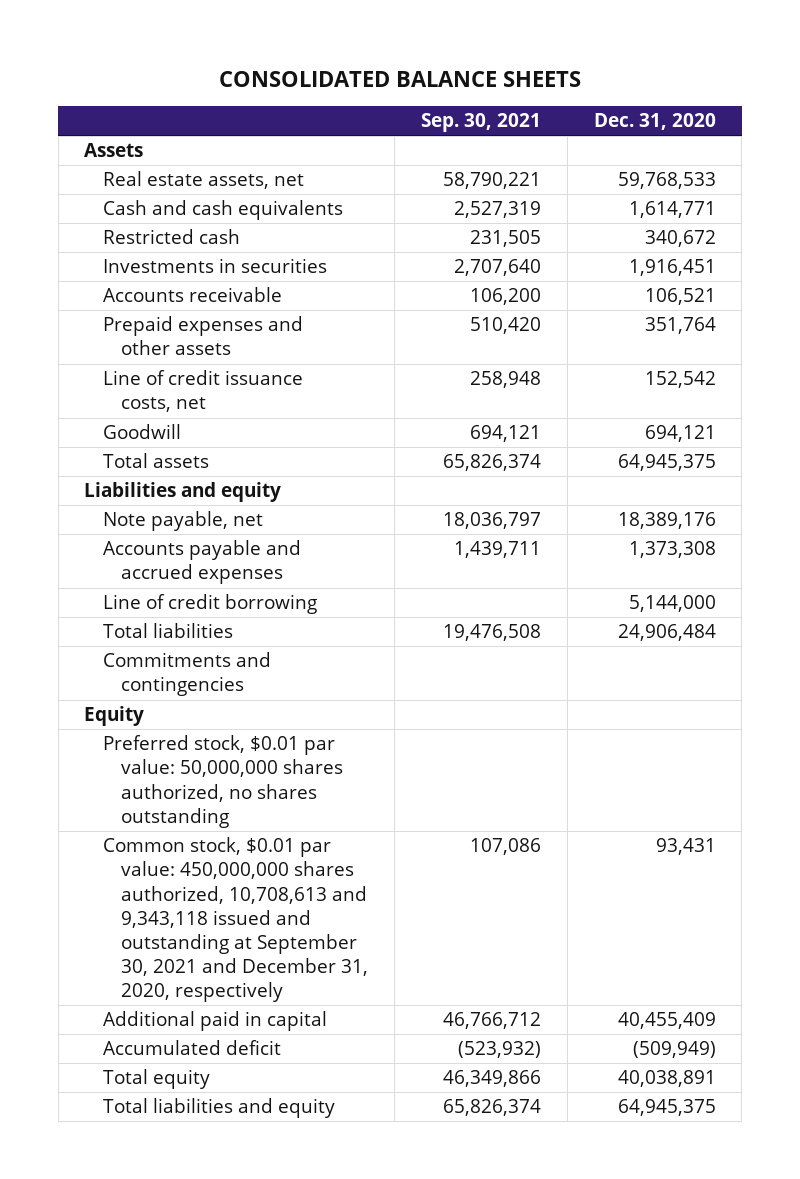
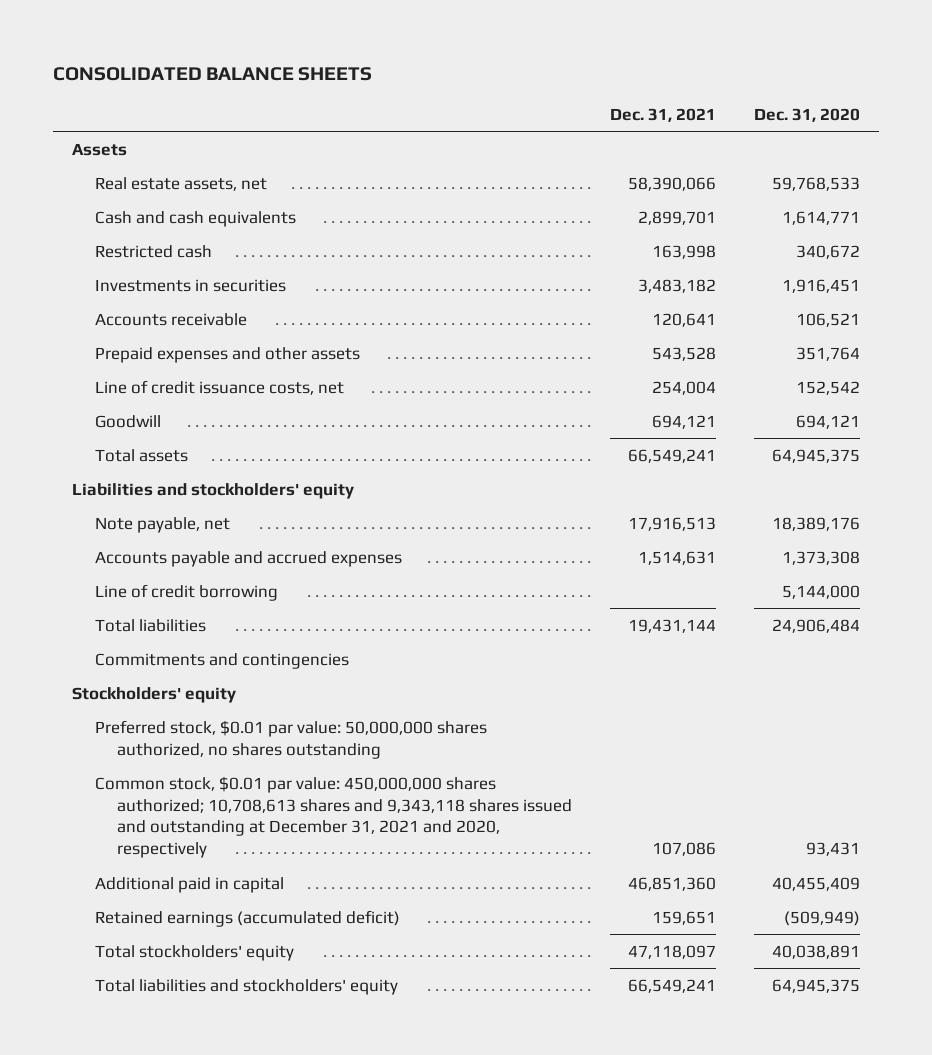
[420,113,541,133] Sep. 30, 2021 -> none
none -> [610,107,717,122] Dec. 31, 2021
[84,482,282,503] Liabilities and equity -> [72,482,355,499] Liabilities and stockholders' equity
[84,706,145,727] Equity -> [72,686,237,703] Stockholders' equity
[102,837,369,1003] Common stock, $0.01 par value: 450,000,000 shares authorized, 10,708,613 and 9,343,118 issued and outstanding at September 30, 2021 and December 31, 2020, respectively -> [94,775,573,859] Common stock, $0.01 par value: 450,000,000 shares authorized; 10,708,613 shares and 9,343,118 shares issued and outstanding at December 31, 2021 and 2020, respectively
[102,1040,281,1056] Accumulated deficit -> [94,909,400,927] Retained earnings (accumulated deficit)
[102,1069,210,1090] Total equity -> [94,944,294,961] Total stockholders' equity
[102,1098,335,1119] Total liabilities and equity -> [94,978,398,995] Total liabilities and stockholders' equity

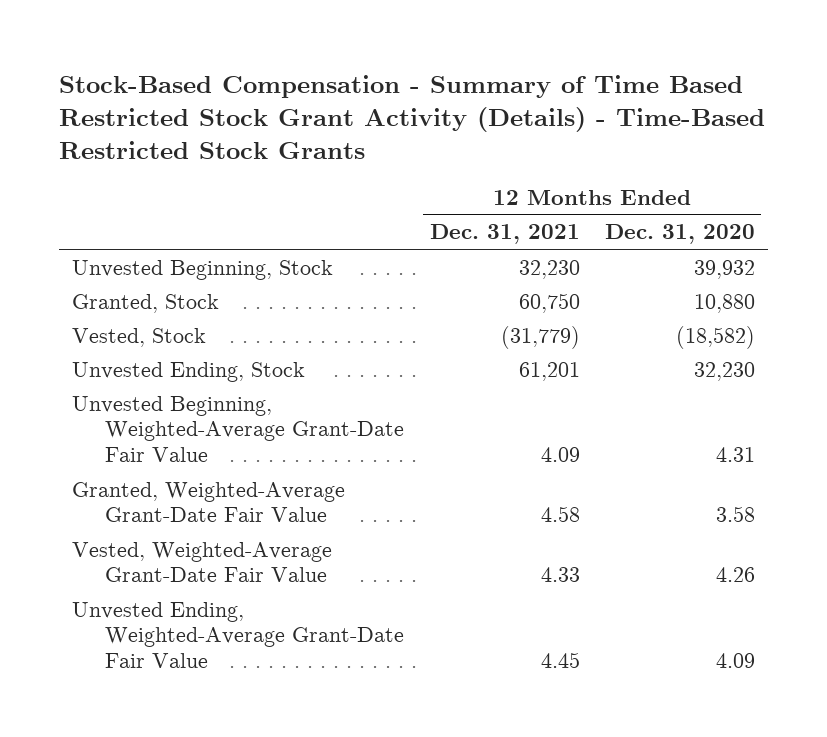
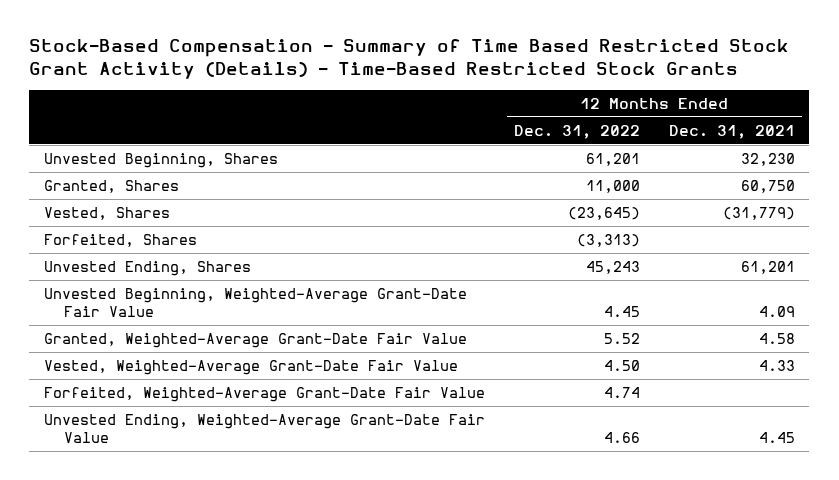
[605,224,756,245] Dec. 31, 2020 -> none
none -> [513,124,640,139] Dec. 31, 2022
[72,259,334,280] Unvested Beginning, Stock -> [43,153,278,169] Unvested Beginning, Shares
[72,293,220,313] Granted, Stock -> [43,180,179,194] Granted, Shares
[72,327,207,347] Vested, Stock -> [43,207,170,221] Vested, Shares
none -> [43,234,197,248] Forfeited, Shares
[72,361,306,382] Unvested Ending, Stock -> [43,261,251,277] Unvested Ending, Shares
none -> [43,387,485,403] Forfeited, Weighted-Average Grant-Date Fair Value

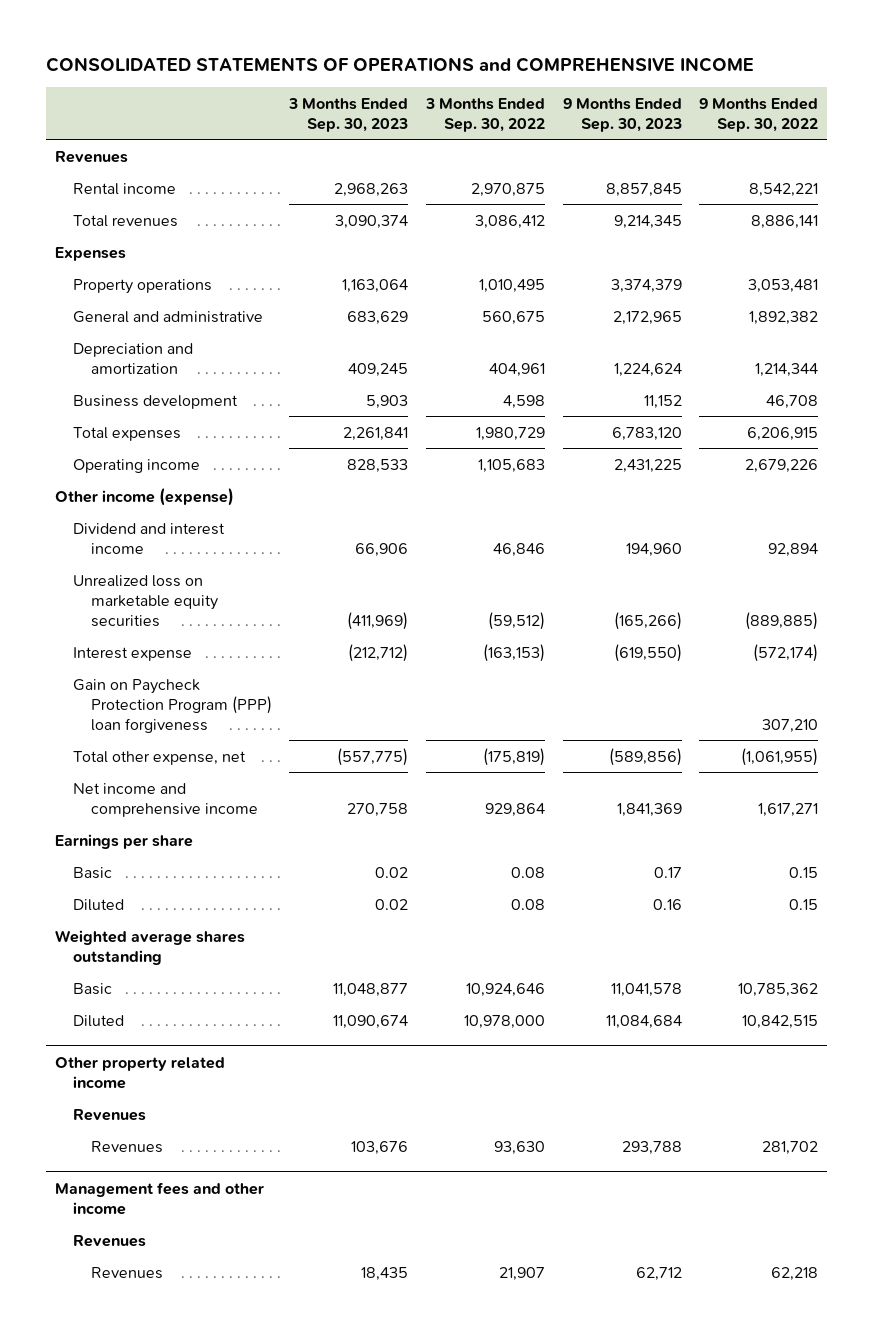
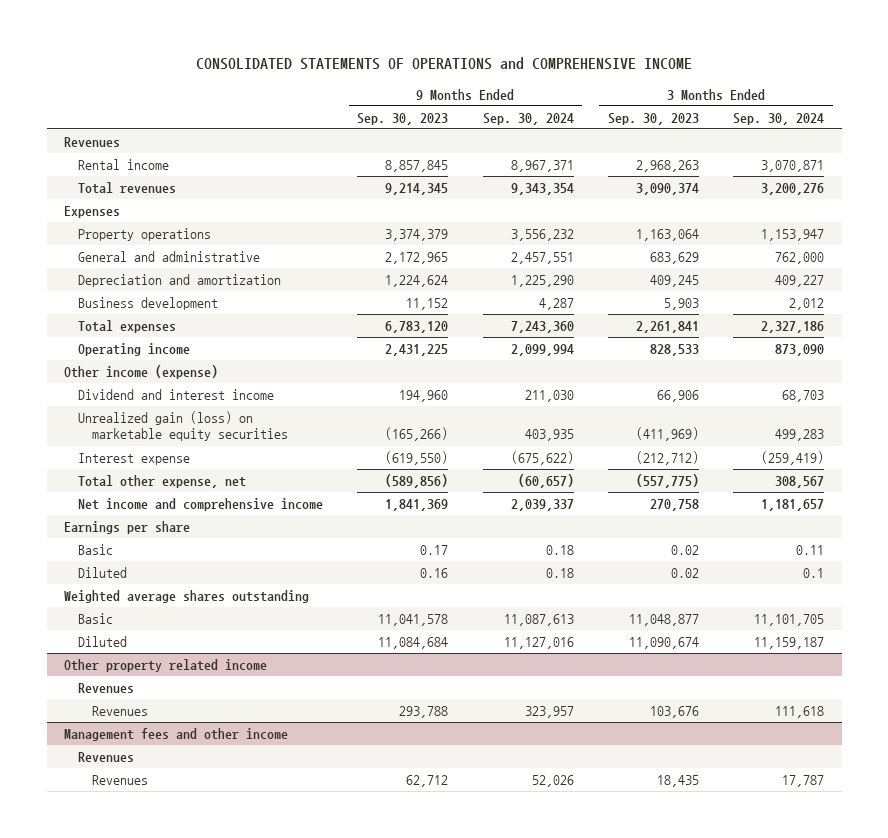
[425,97,546,132] 3 Months Ended Sep. 30, 2022 -> none
[699,97,819,132] 9 Months Ended Sep. 30, 2022 -> none
none -> [482,112,574,125] Sep. 30, 2024
none -> [733,112,825,125] Sep. 30, 2024
[72,574,218,627] Unrealized loss on marketable equity securities -> [77,411,288,442] Unrealized gain (loss) on marketable equity securities
[72,678,272,733] Gain on Paycheck Protection Program (PPP) loan forgiveness -> none

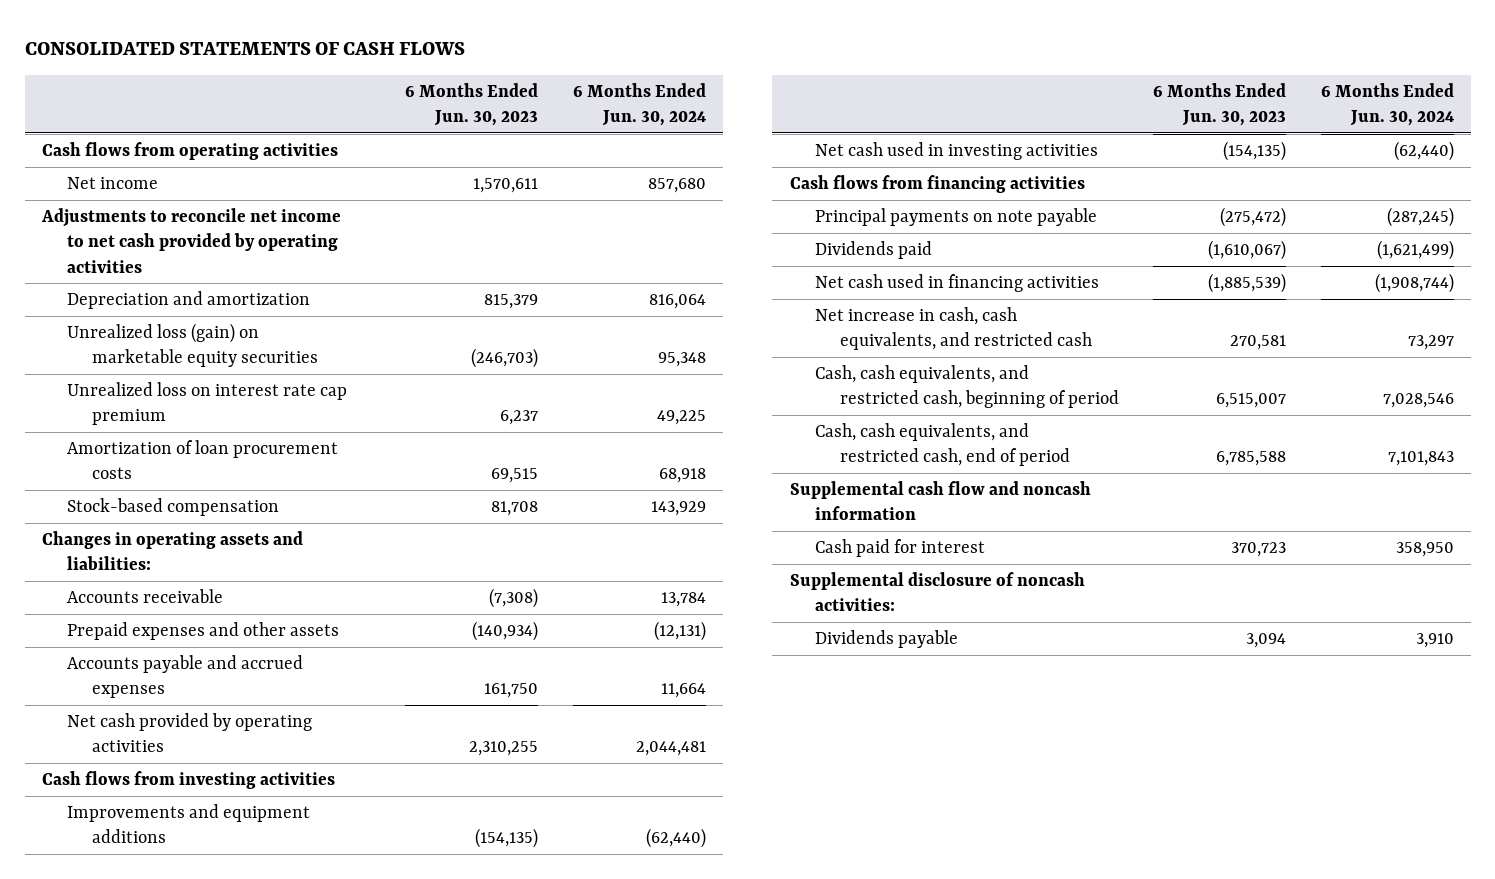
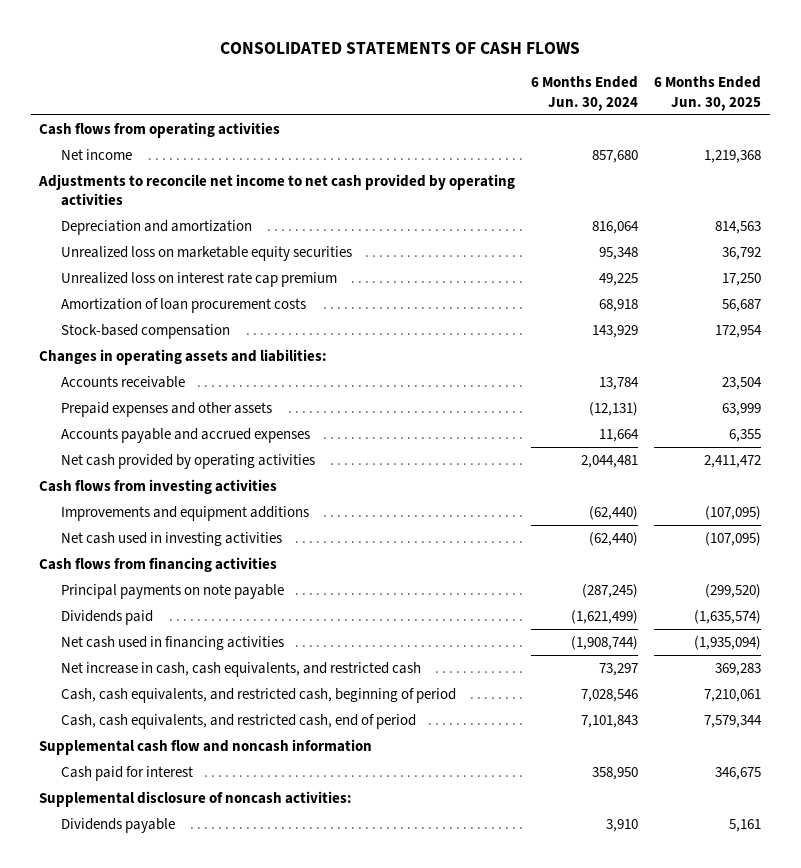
[405,82,539,127] 6 Months Ended Jun. 30, 2023 -> none
none -> [654,76,762,112] 6 Months Ended Jun. 30, 2025
[66,322,319,368] Unrealized loss (gain) on marketable equity securities -> [60,245,352,261] Unrealized loss on marketable equity securities

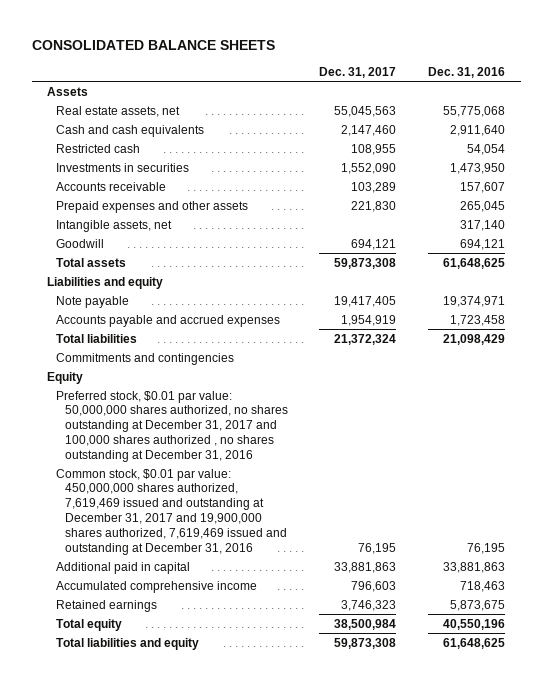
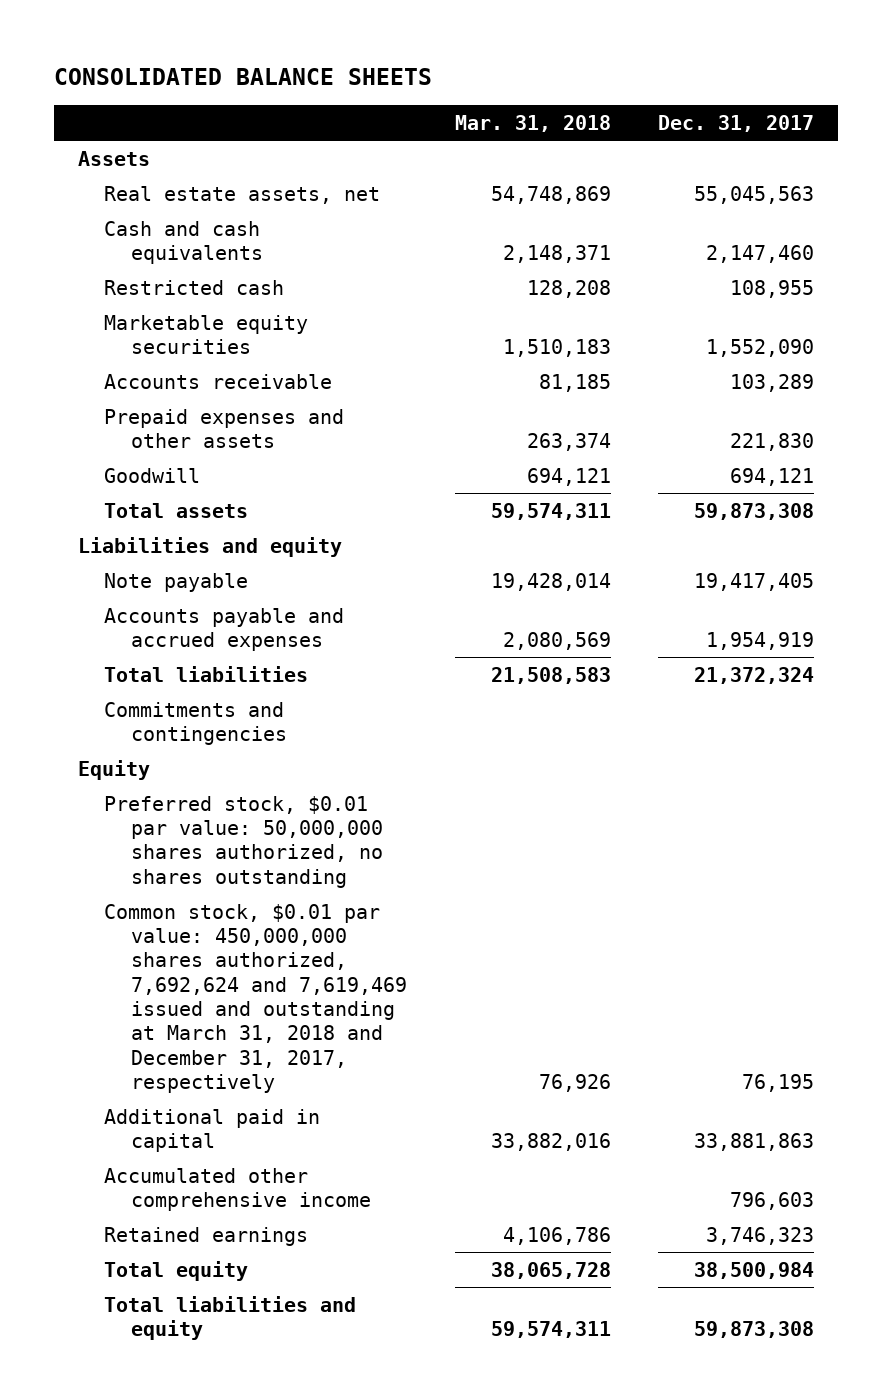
[427,66,505,78] Dec. 31, 2016 -> none
none -> [454,115,611,133] Mar. 31, 2018
[56,162,190,172] Investments in securities -> [104,314,309,355] Marketable equity securities
[56,219,173,232] Intangible assets, net -> none
[56,390,288,462] Preferred stock, $0.01 par value: 50,000,000 shares authorized, no shares outstanding at December 31, 2017 and 100,000 shares authorized , no shares outstanding at December 31, 2016 -> [104,795,384,888] Preferred stock, $0.01 par value: 50,000,000 shares authorized, no shares outstanding
[56,468,287,555] Common stock, $0.01 par value: 450,000,000 shares authorized, 7,619,469 issued and outstanding at December 31, 2017 and 19,900,000 shares authorized, 7,619,469 issued and outstanding at December 31, 2016 -> [104,903,408,1094] Common stock, $0.01 par value: 450,000,000 shares authorized, 7,692,624 and 7,619,469 issued and outstanding at March 31, 2018 and December 31, 2017, respectively
[56,580,258,593] Accumulated comprehensive income -> [104,1167,372,1212] Accumulated other comprehensive income

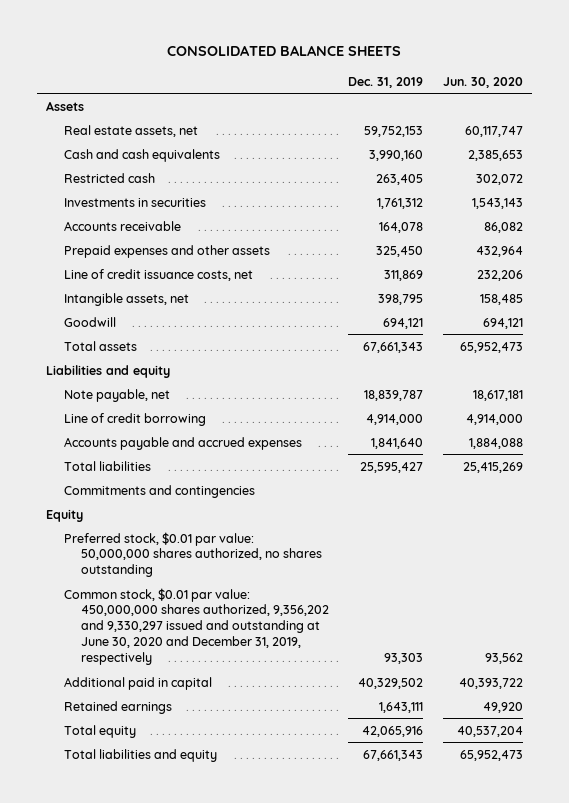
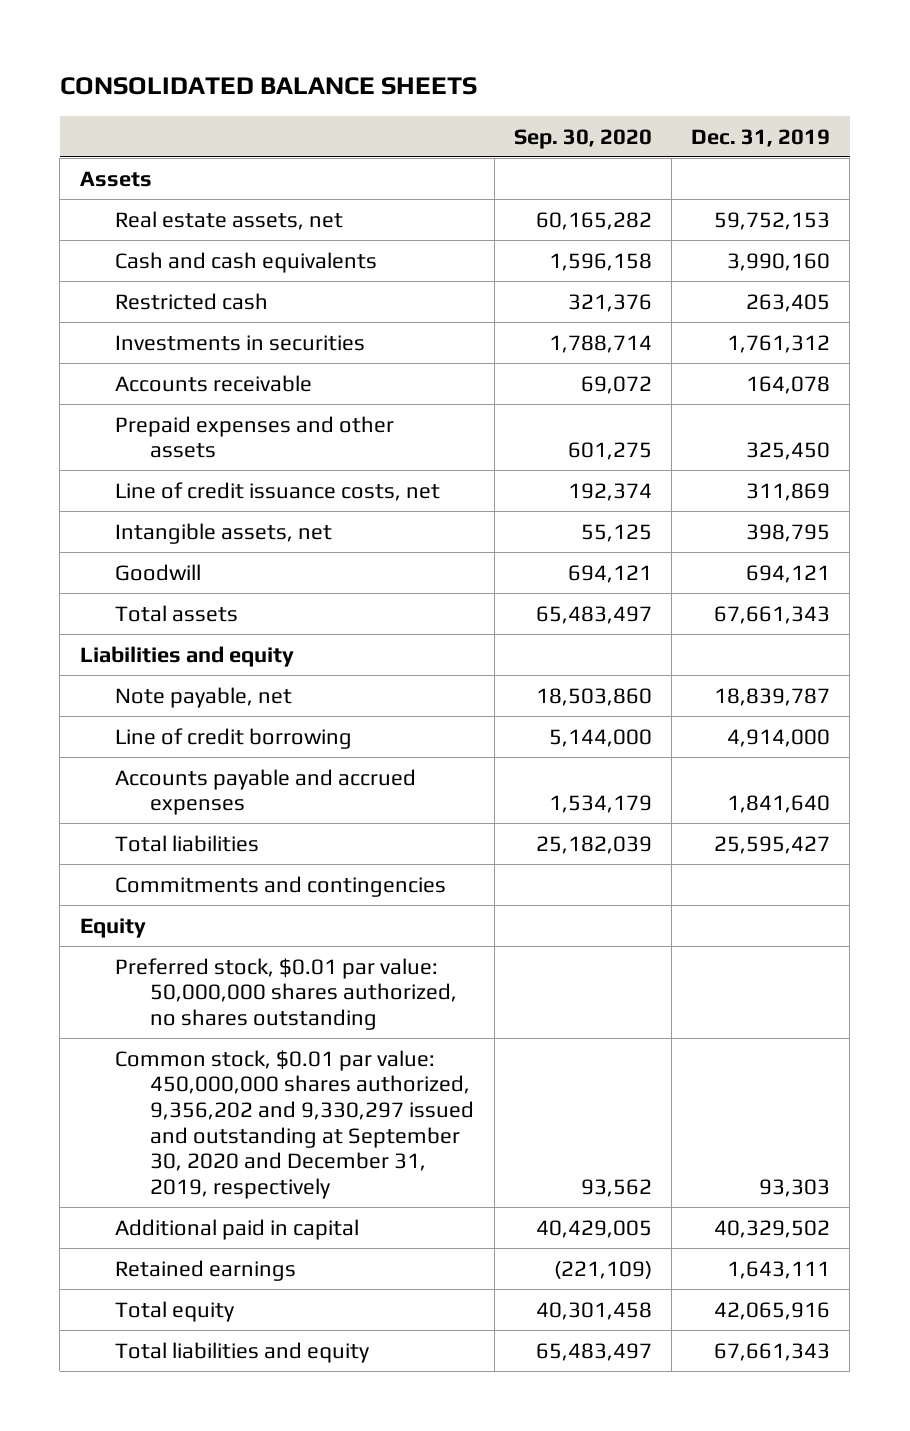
[442,76,523,88] Jun. 30, 2020 -> none
none -> [513,128,652,149] Sep. 30, 2020
[63,587,329,666] Common stock, $0.01 par value: 450,000,000 shares authorized, 9,356,202 and 9,330,297 issued and outstanding at June 30, 2020 and December 31, 2019, respectively -> [115,1049,475,1200] Common stock, $0.01 par value: 450,000,000 shares authorized, 9,356,202 and 9,330,297 issued and outstanding at September 30, 2020 and December 31, 2019, respectively

